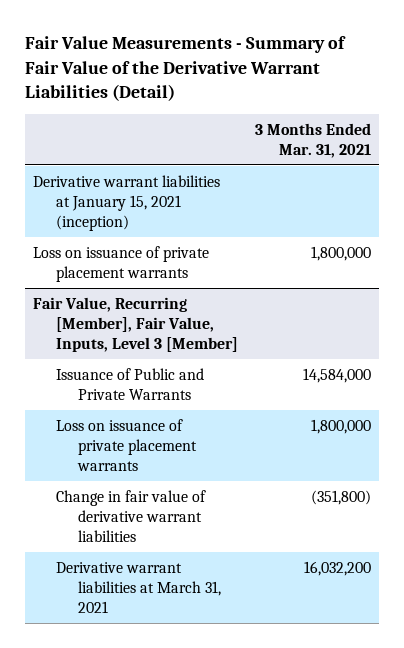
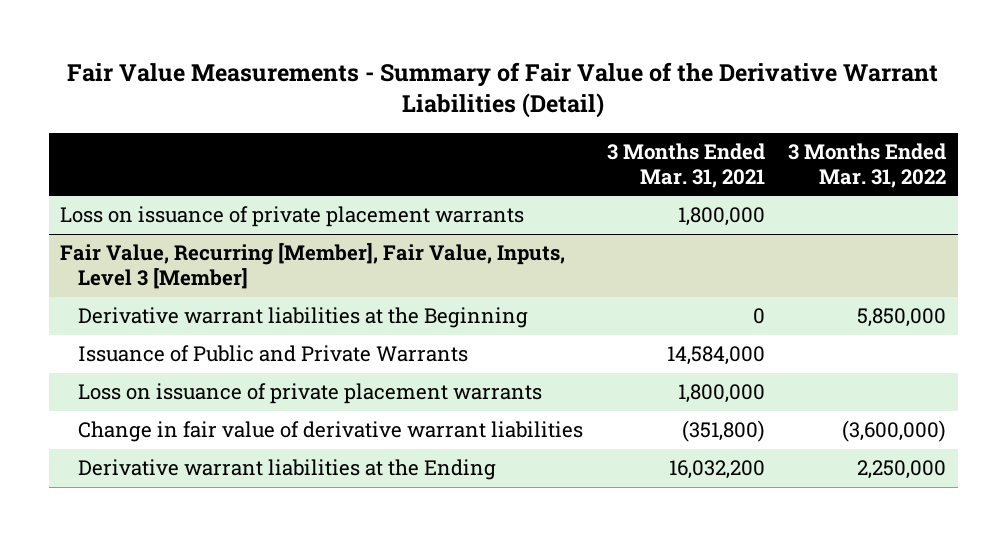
none -> [788,143,947,188] 3 Months Ended Mar. 31, 2022
[33,174,221,232] Derivative warrant liabilities at January 15, 2021 (inception) -> none
none -> [78,307,529,329] Derivative warrant liabilities at the Beginning
[55,561,222,614] Derivative warrant liabilities at March 31, 2021 -> [78,459,497,481] Derivative warrant liabilities at the Ending

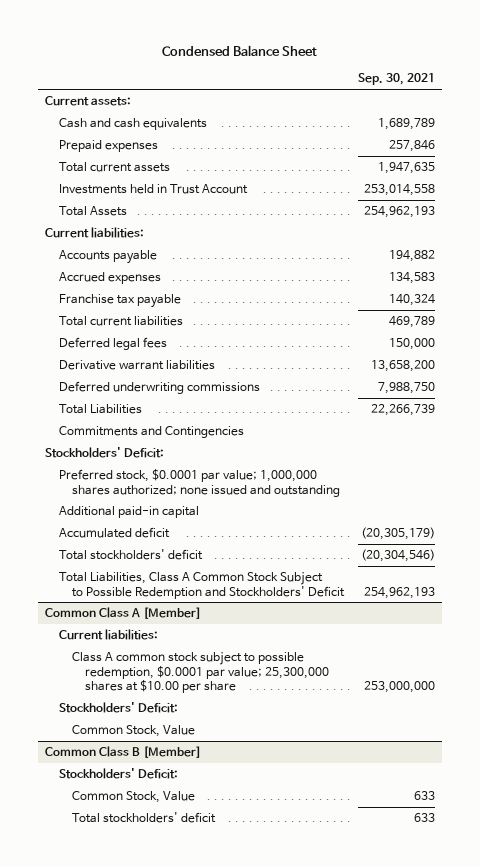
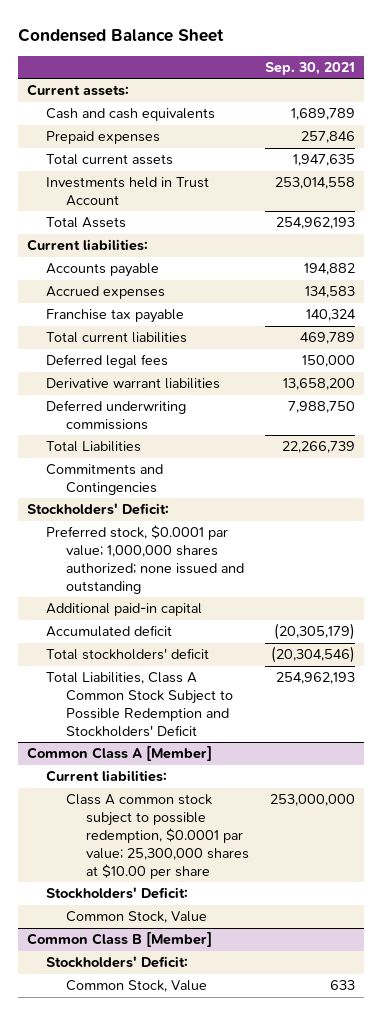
[71,812,216,824] Total stockholders' deficit -> none

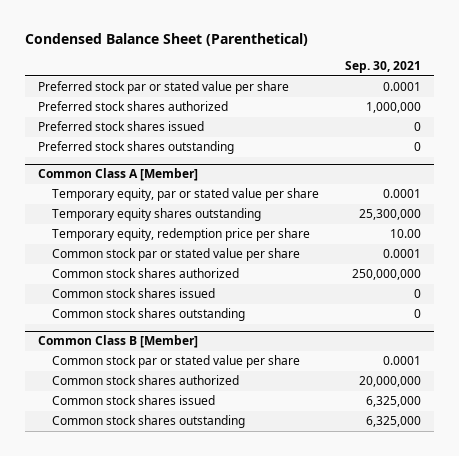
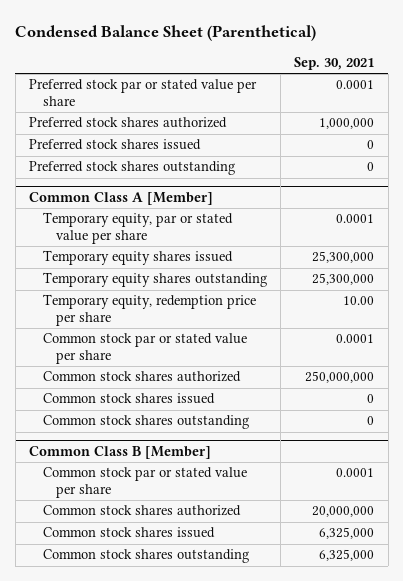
none -> [42,250,233,266] Temporary equity shares issued

